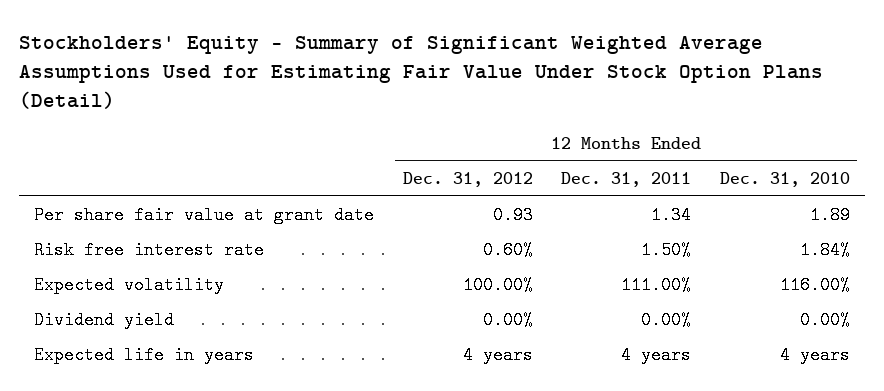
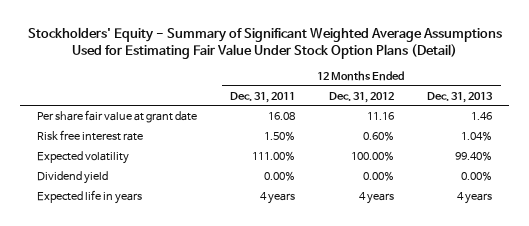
[720,171,851,187] Dec. 31, 2010 -> none
none -> [427,91,494,103] Dec. 31, 2013
[492,206,533,225] 0.93 -> [366,111,394,120] 11.16
[651,206,692,225] 1.34 -> [268,111,296,120] 16.08

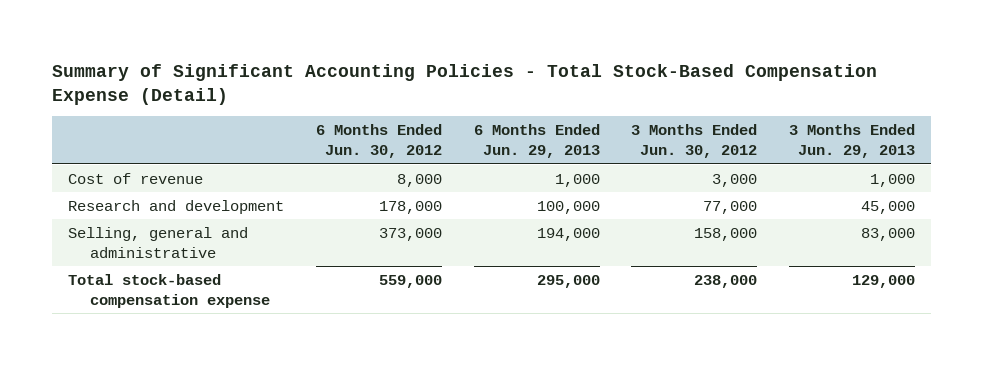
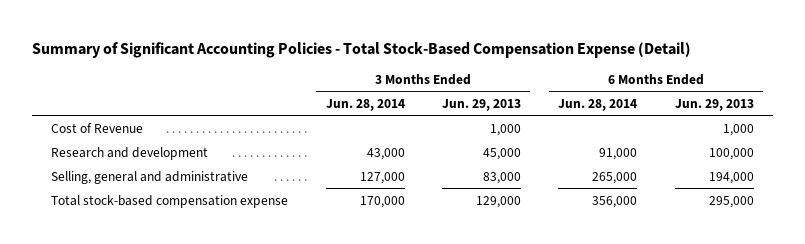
[315,124,442,159] 6 Months Ended Jun. 30, 2012 -> none
[631,124,758,159] 3 Months Ended Jun. 30, 2012 -> none
none -> [325,98,405,111] Jun. 28, 2014
none -> [558,98,638,111] Jun. 28, 2014
[68,172,204,184] Cost of revenue -> [51,122,144,133] Cost of Revenue

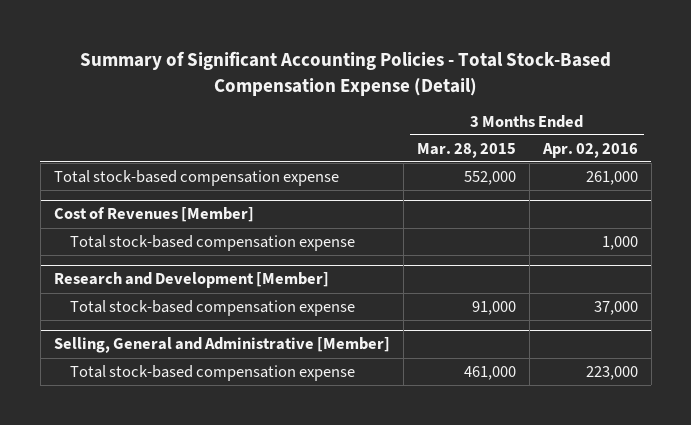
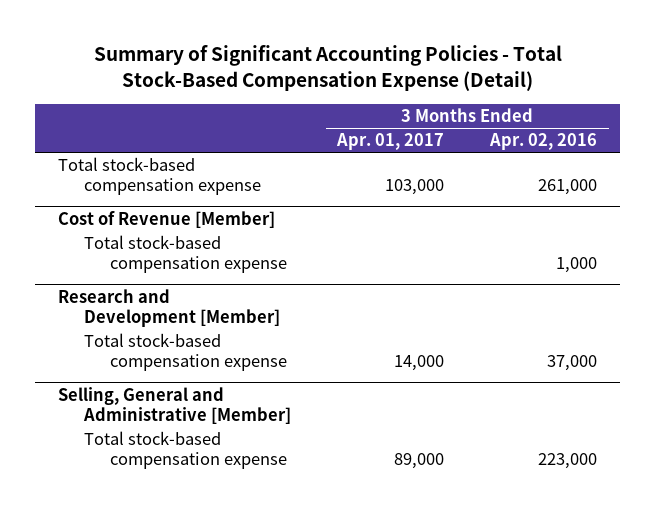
[416,142,516,158] Mar. 28, 2015 -> none
none -> [336,133,445,151] Apr. 01, 2017
[53,207,254,223] Cost of Revenues [Member] -> [58,211,276,229] Cost of Revenue [Member]

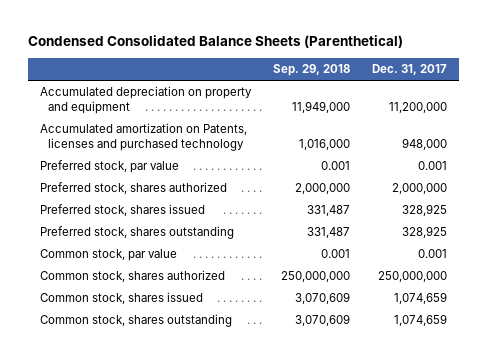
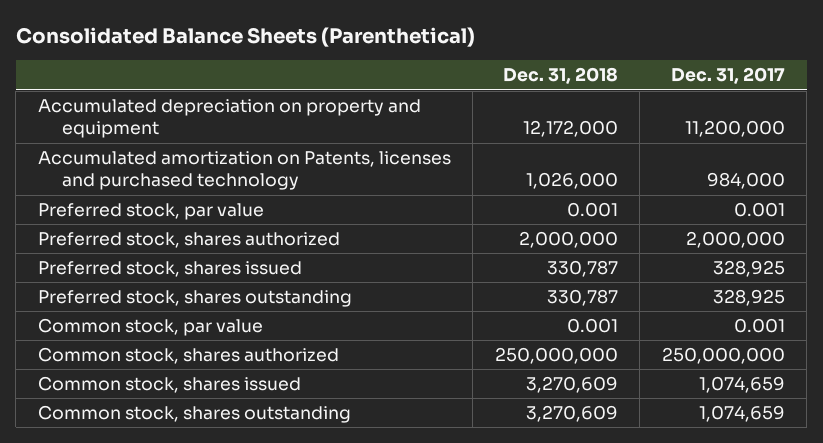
[28,35,404,49] Condensed Consolidated Balance Sheets (Parenthetical) -> [15,26,475,47] Consolidated Balance Sheets (Parenthetical)
[273,64,351,77] Sep. 29, 2018 -> none
none -> [502,67,618,85] Dec. 31, 2018
[402,137,448,150] 948,000 -> [706,172,785,190] 984,000

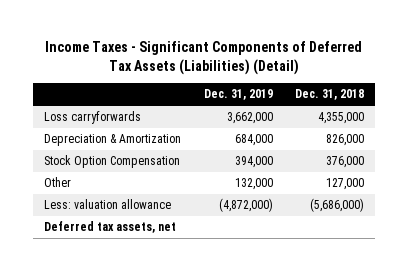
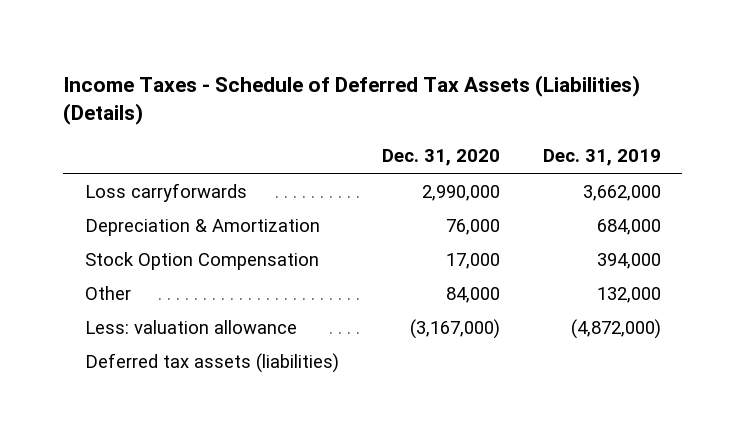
[45,41,363,76] Income Taxes - Significant Components of Deferred Tax Assets (Liabilities) (Detail) -> [63,74,641,126] Income Taxes - Schedule of Deferred Tax Assets (Liabilities) (Details)
[294,89,364,101] Dec. 31, 2018 -> none
none -> [381,149,500,167] Dec. 31, 2020
[44,221,177,234] Deferred tax assets, net -> [84,352,339,373] Deferred tax assets (liabilities)

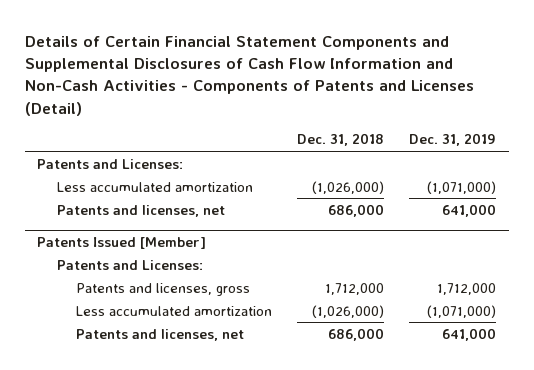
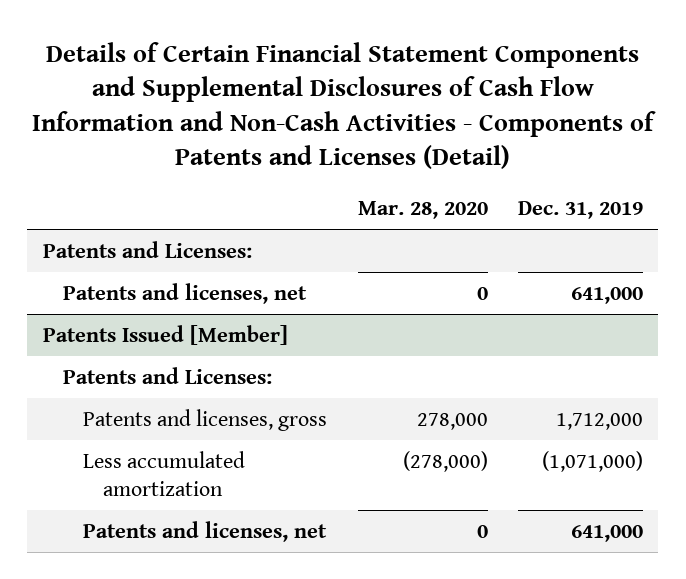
[297,133,385,147] Dec. 31, 2018 -> none
none -> [357,200,488,219] Mar. 28, 2020
[56,181,253,192] Less accumulated amortization -> none

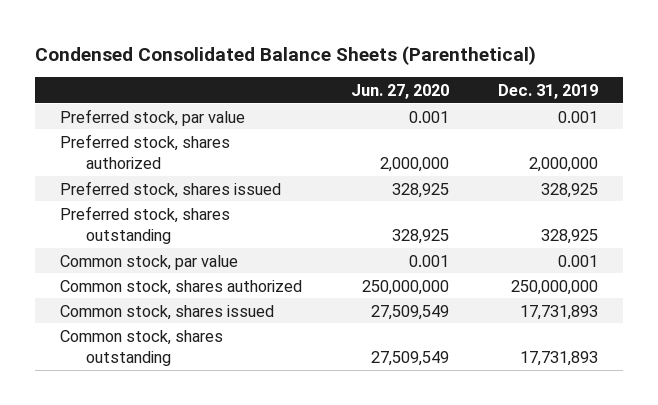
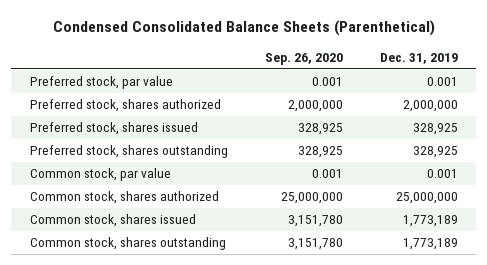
[350,84,449,100] Jun. 27, 2020 -> none
none -> [264,52,343,65] Sep. 26, 2020
[511,279,599,295] 250,000,000 -> [395,192,458,205] 25,000,000
[520,304,599,320] 17,731,893 -> [402,215,458,228] 1,773,189
[520,351,599,367] 17,731,893 -> [402,238,458,251] 1,773,189

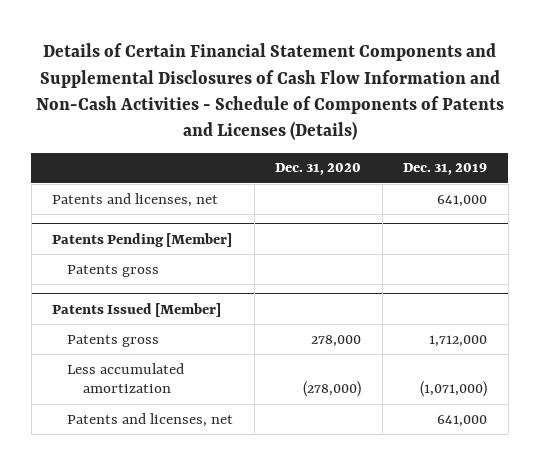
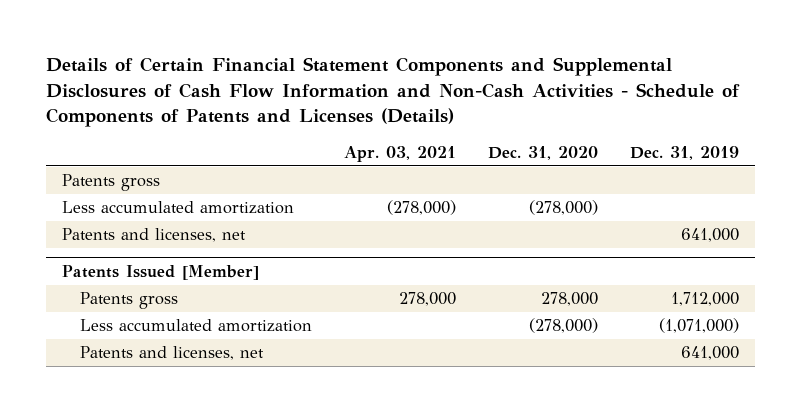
none -> [343,145,456,162] Apr. 03, 2021
[52,232,233,247] Patents Pending [Member] -> none
none -> [61,201,294,215] Less accumulated amortization
[52,192,219,207] Patents and licenses, net -> [61,228,246,243] Patents and licenses, net

